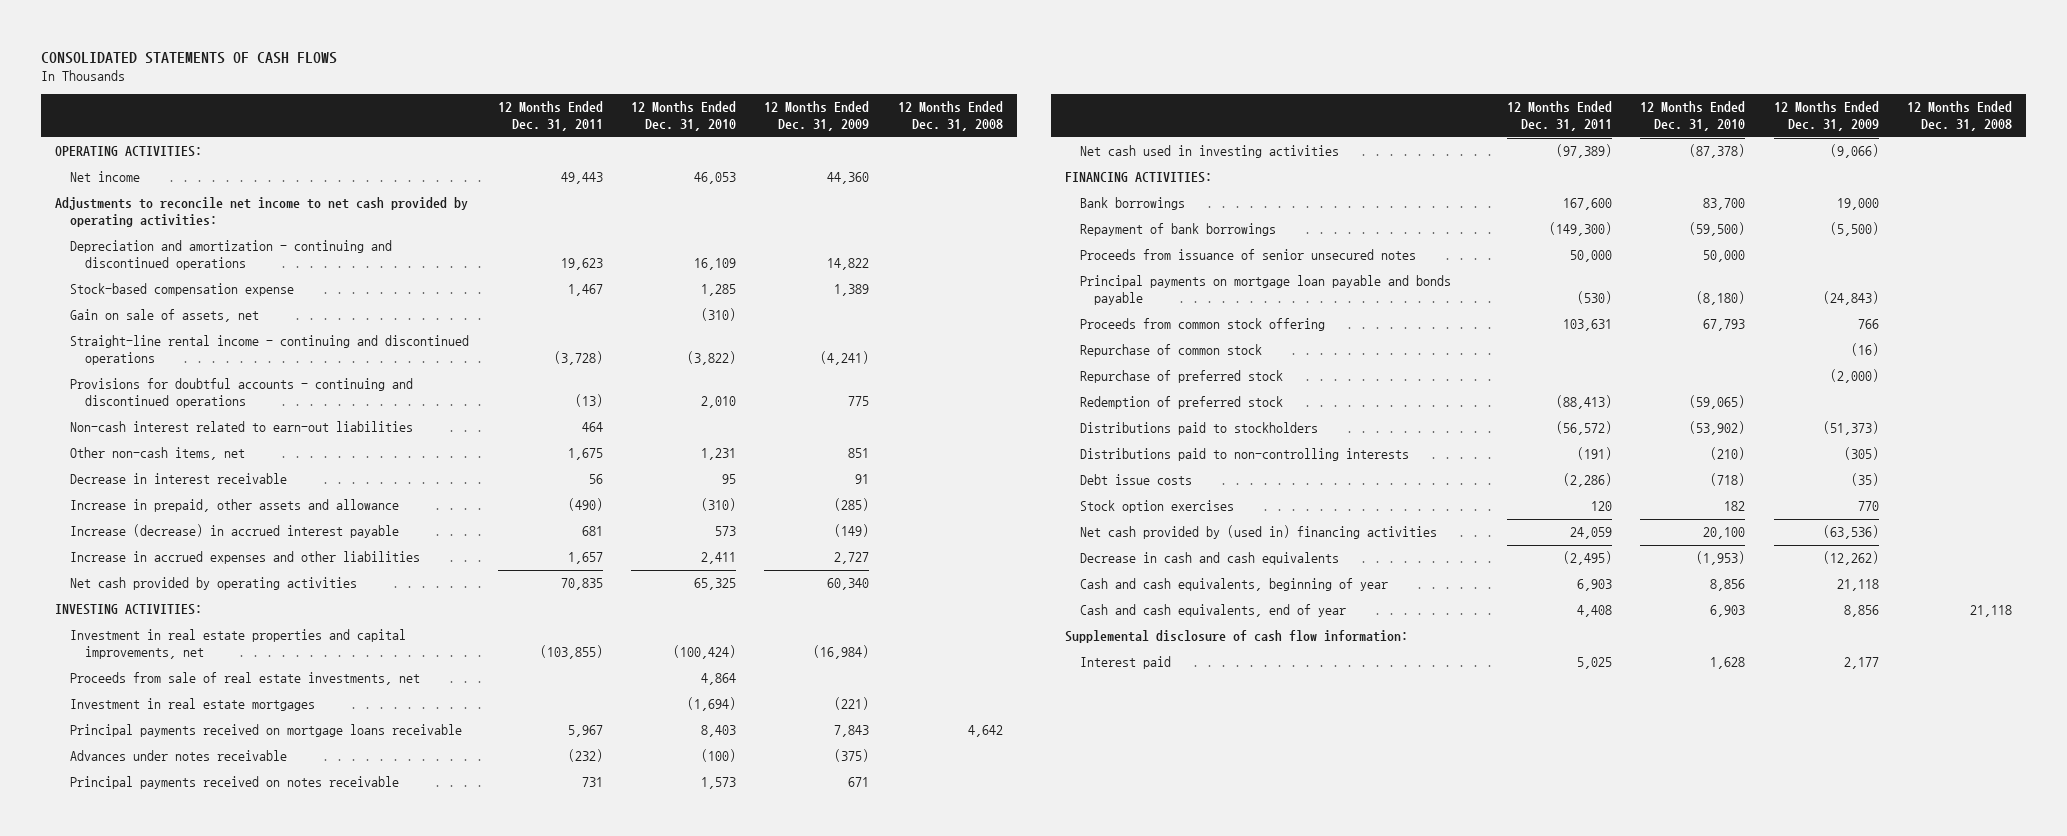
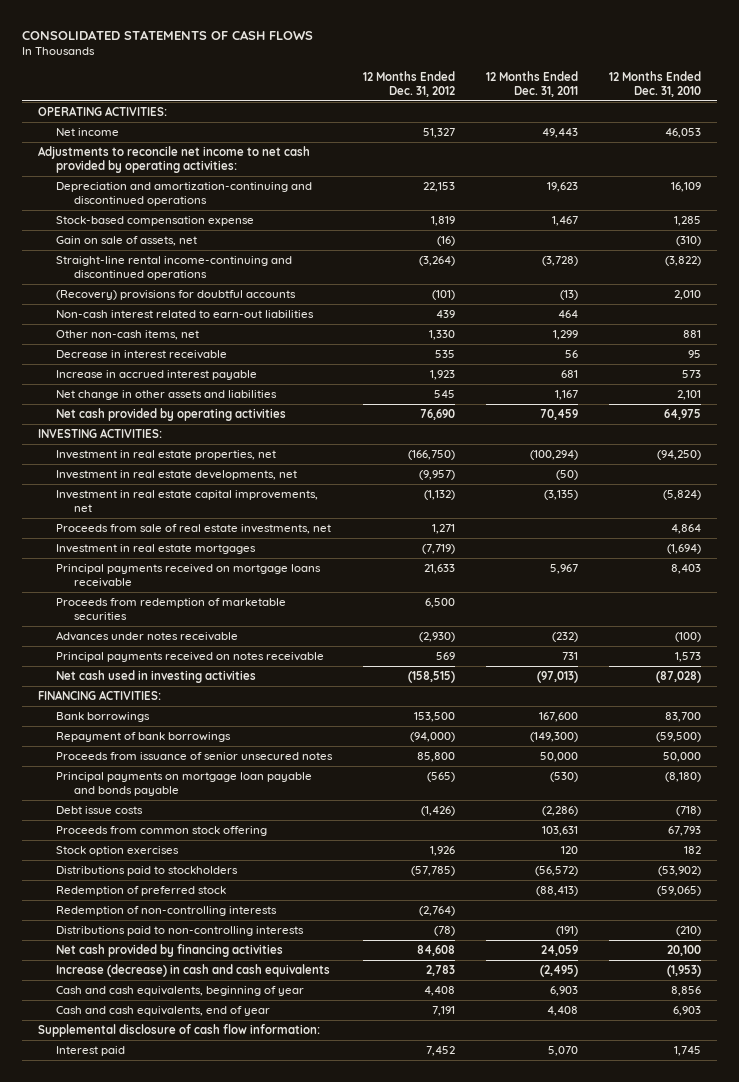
[764,101,870,132] 12 Months Ended Dec. 31, 2009 -> none
[897,101,1003,132] 12 Months Ended Dec. 31, 2008 -> none
none -> [362,70,455,97] 12 Months Ended Dec. 31, 2012
[70,240,393,271] Depreciation and amortization - continuing and discontinued operations -> [55,182,312,206] Depreciation and amortization-continuing and discontinued operations
[70,335,470,366] Straight-line rental income - continuing and discontinued operations -> [55,256,292,280] Straight-line rental income-continuing and discontinued operations
[70,378,414,409] Provisions for doubtful accounts - continuing and discontinued operations -> [55,290,296,301] (Recovery) provisions for doubtful accounts
[567,448,603,461] 1,675 -> [553,330,579,341] 1,299
[700,448,736,461] 1,231 -> [683,330,702,339] 881
[70,499,400,513] Increase in prepaid, other assets and allowance -> none
[70,551,421,565] Increase in accrued expenses and other liabilities -> none
[70,524,400,539] Increase (decrease) in accrued interest payable -> [55,370,257,381] Increase in accrued interest payable
none -> [55,390,277,401] Net change in other assets and liabilities
[560,578,603,591] 70,835 -> [540,409,579,421] 70,459
[693,578,736,591] 65,325 -> [664,409,702,421] 64,975
none -> [55,450,276,461] Investment in real estate properties, net
none -> [55,470,297,481] Investment in real estate developments, net
[70,629,407,660] Investment in real estate properties and capital improvements, net -> [55,490,318,512] Investment in real estate capital improvements, net
[539,645,603,660] (103,855) -> [544,490,579,501] (3,135)
[672,645,736,660] (100,424) -> [663,490,702,501] (5,824)
none -> [55,598,286,620] Proceeds from redemption of marketable securities
[1555,144,1612,159] (97,389) -> [537,671,579,684] (97,013)
[1689,144,1746,159] (87,378) -> [656,671,702,684] (87,028)
[1079,474,1192,486] Debt issue costs -> [55,806,143,815] Debt issue costs
[1079,344,1262,358] Repurchase of common stock -> none
[1079,370,1283,384] Repurchase of preferred stock -> none
[1079,500,1234,514] Stock option exercises -> [55,846,179,857] Stock option exercises
[1079,396,1283,410] Redemption of preferred stock -> [55,886,226,897] Redemption of preferred stock
none -> [55,906,277,917] Redemption of non-controlling interests
[1079,525,1437,540] Net cash provided by (used in) financing activities -> [55,944,283,958] Net cash provided by financing activities
[1079,552,1339,566] Decrease in cash and cash equivalents -> [55,964,330,978] Increase (decrease) in cash and cash equivalents
[1576,657,1612,670] 5,025 -> [548,1046,579,1057] 5,070
[1710,657,1746,670] 1,628 -> [674,1046,702,1057] 1,745

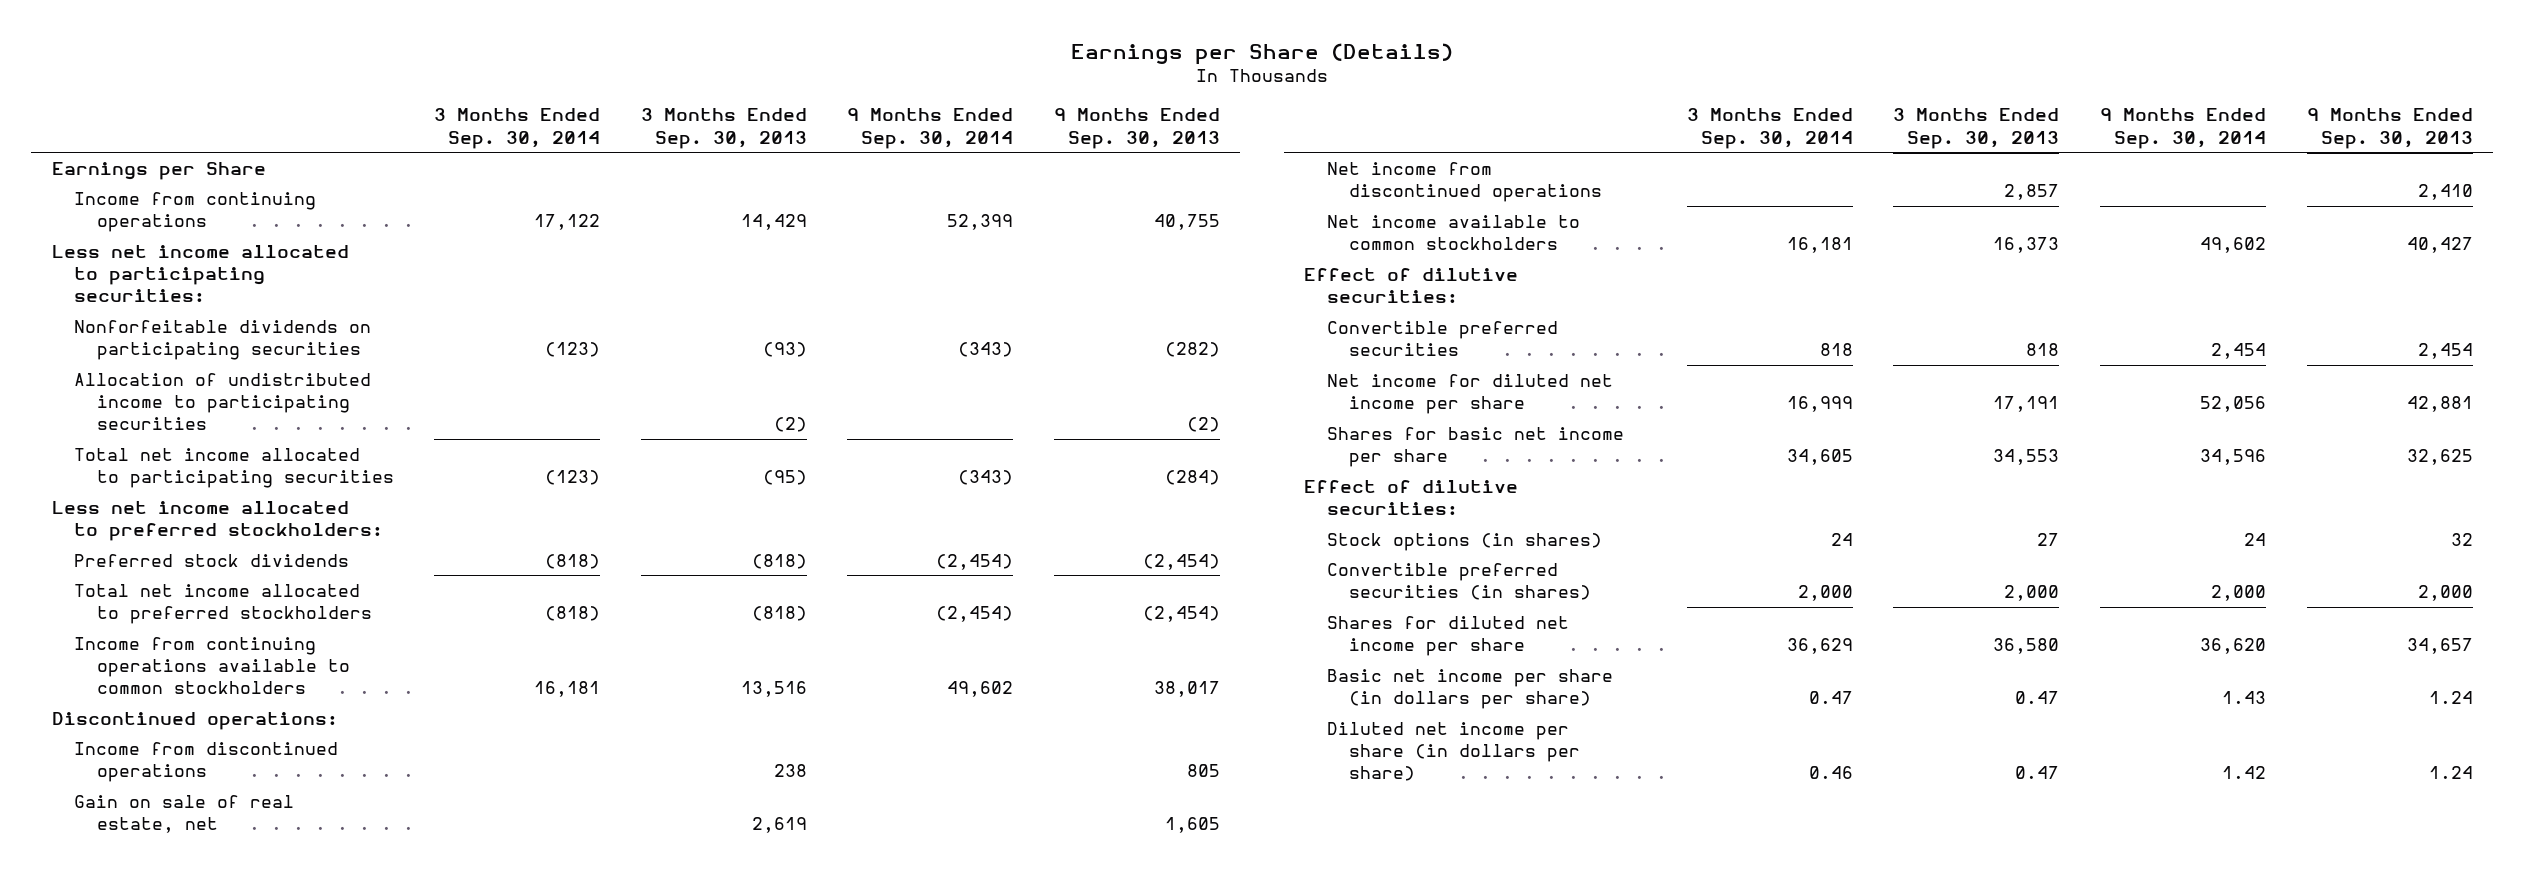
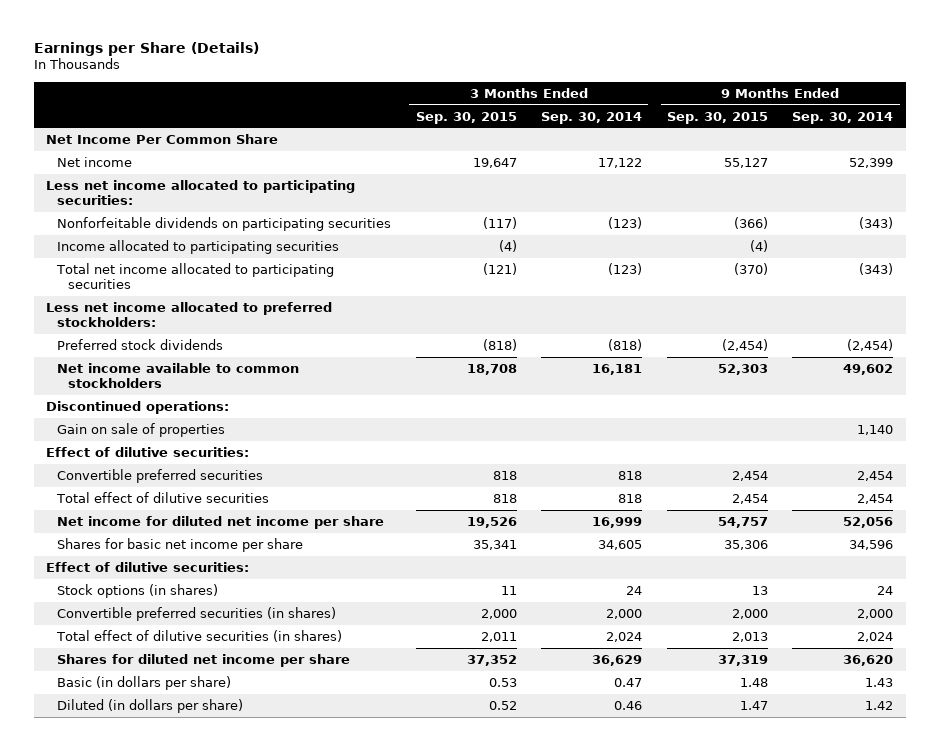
[640,108,807,149] 3 Months Ended Sep. 30, 2013 -> none
[1053,108,1220,149] 9 Months Ended Sep. 30, 2013 -> none
none -> [415,111,517,124] Sep. 30, 2015
none -> [666,111,768,124] Sep. 30, 2015
[51,161,266,180] Earnings per Share -> [46,133,279,144] Net Income Per Common Share
[74,191,317,233] Income from continuing operations -> [56,156,132,167] Net income
[74,372,372,431] Allocation of undistributed income to participating securities -> [56,239,339,254] Income allocated to participating securities
[74,583,372,625] Total net income allocated to preferred stockholders -> none
[74,636,350,695] Income from continuing operations available to common stockholders -> none
[74,741,339,783] Income from discontinued operations -> none
[74,794,295,834] Gain on sale of real estate, net -> none
[1326,161,1603,203] Net income from discontinued operations -> none
[51,711,338,730] Discontinued operations: -> [46,400,230,414] Discontinued operations:
none -> [56,422,225,437] Gain on sale of properties
none -> [55,491,269,503] Total effect of dilutive securities
none -> [55,629,342,642] Total effect of dilutive securities (in shares)
[1326,668,1613,710] Basic net income per share (in dollars per share) -> [56,675,231,690] Basic (in dollars per share)
[1326,721,1581,782] Diluted net income per share (in dollars per share) -> [56,698,243,713] Diluted (in dollars per share)

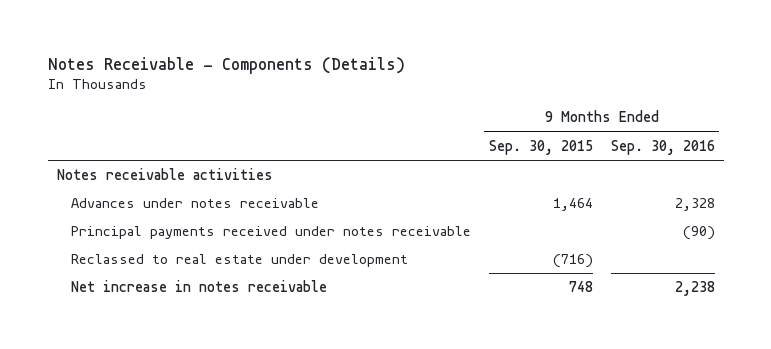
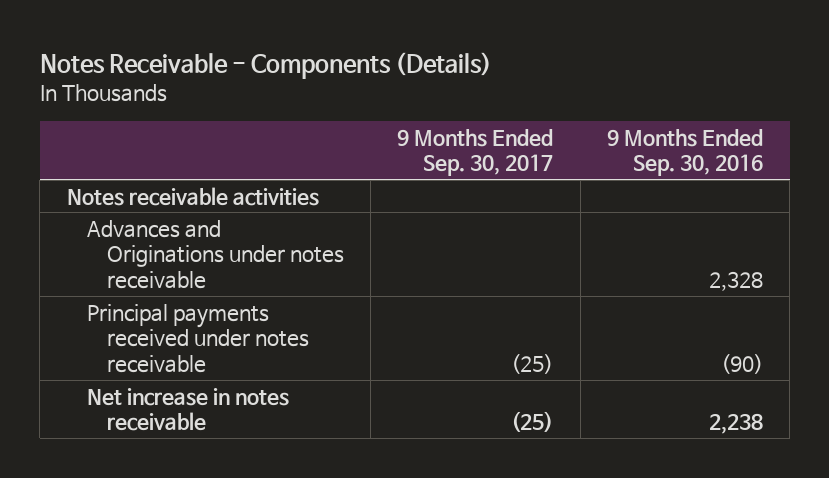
[488,139,593,155] Sep. 30, 2015 -> none
none -> [397,128,554,177] 9 Months Ended Sep. 30, 2017
[70,198,319,209] Advances under notes receivable -> [86,219,344,290] Advances and Originations under notes receivable
[70,254,408,268] Reclassed to real estate under development -> none

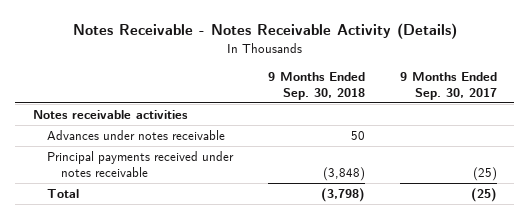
[39,52,492,80] Notes Receivable - Components (Details) -> [72,23,457,40] Notes Receivable - Notes Receivable Activity (Details)
[606,128,763,177] 9 Months Ended Sep. 30, 2016 -> none
none -> [267,71,365,100] 9 Months Ended Sep. 30, 2018
[86,219,344,290] Advances and Originations under notes receivable -> [46,129,225,140] Advances under notes receivable
[86,387,289,432] Net increase in notes receivable -> [46,188,79,198] Total

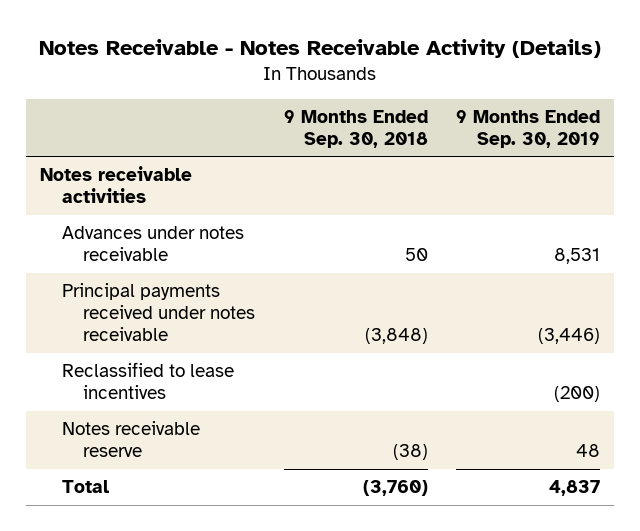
[399,71,497,100] 9 Months Ended Sep. 30, 2017 -> none
none -> [456,109,601,148] 9 Months Ended Sep. 30, 2019
none -> [61,362,234,400] Reclassified to lease incentives
none -> [61,421,200,458] Notes receivable reserve
[320,187,365,202] (3,798) -> [362,480,428,497] (3,760)

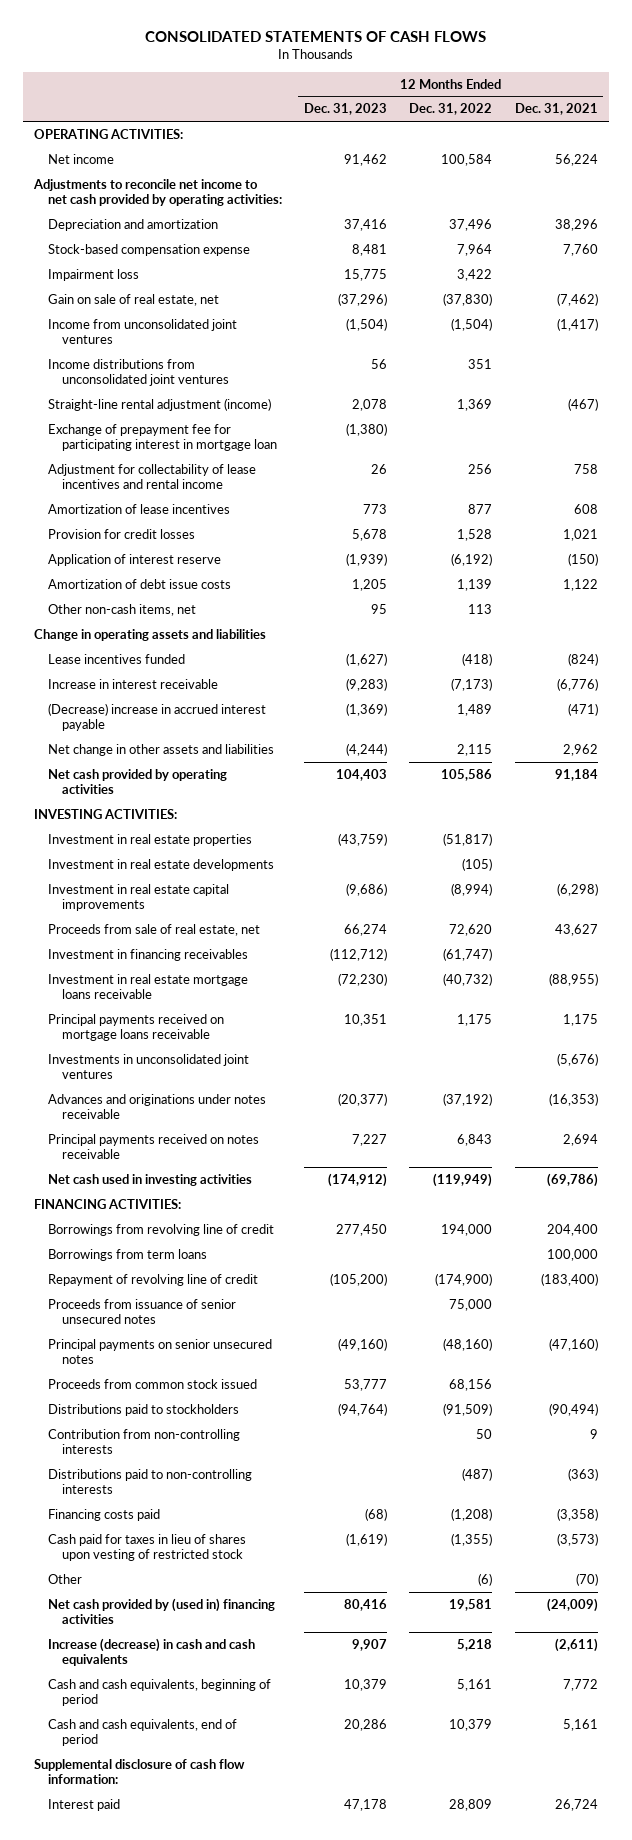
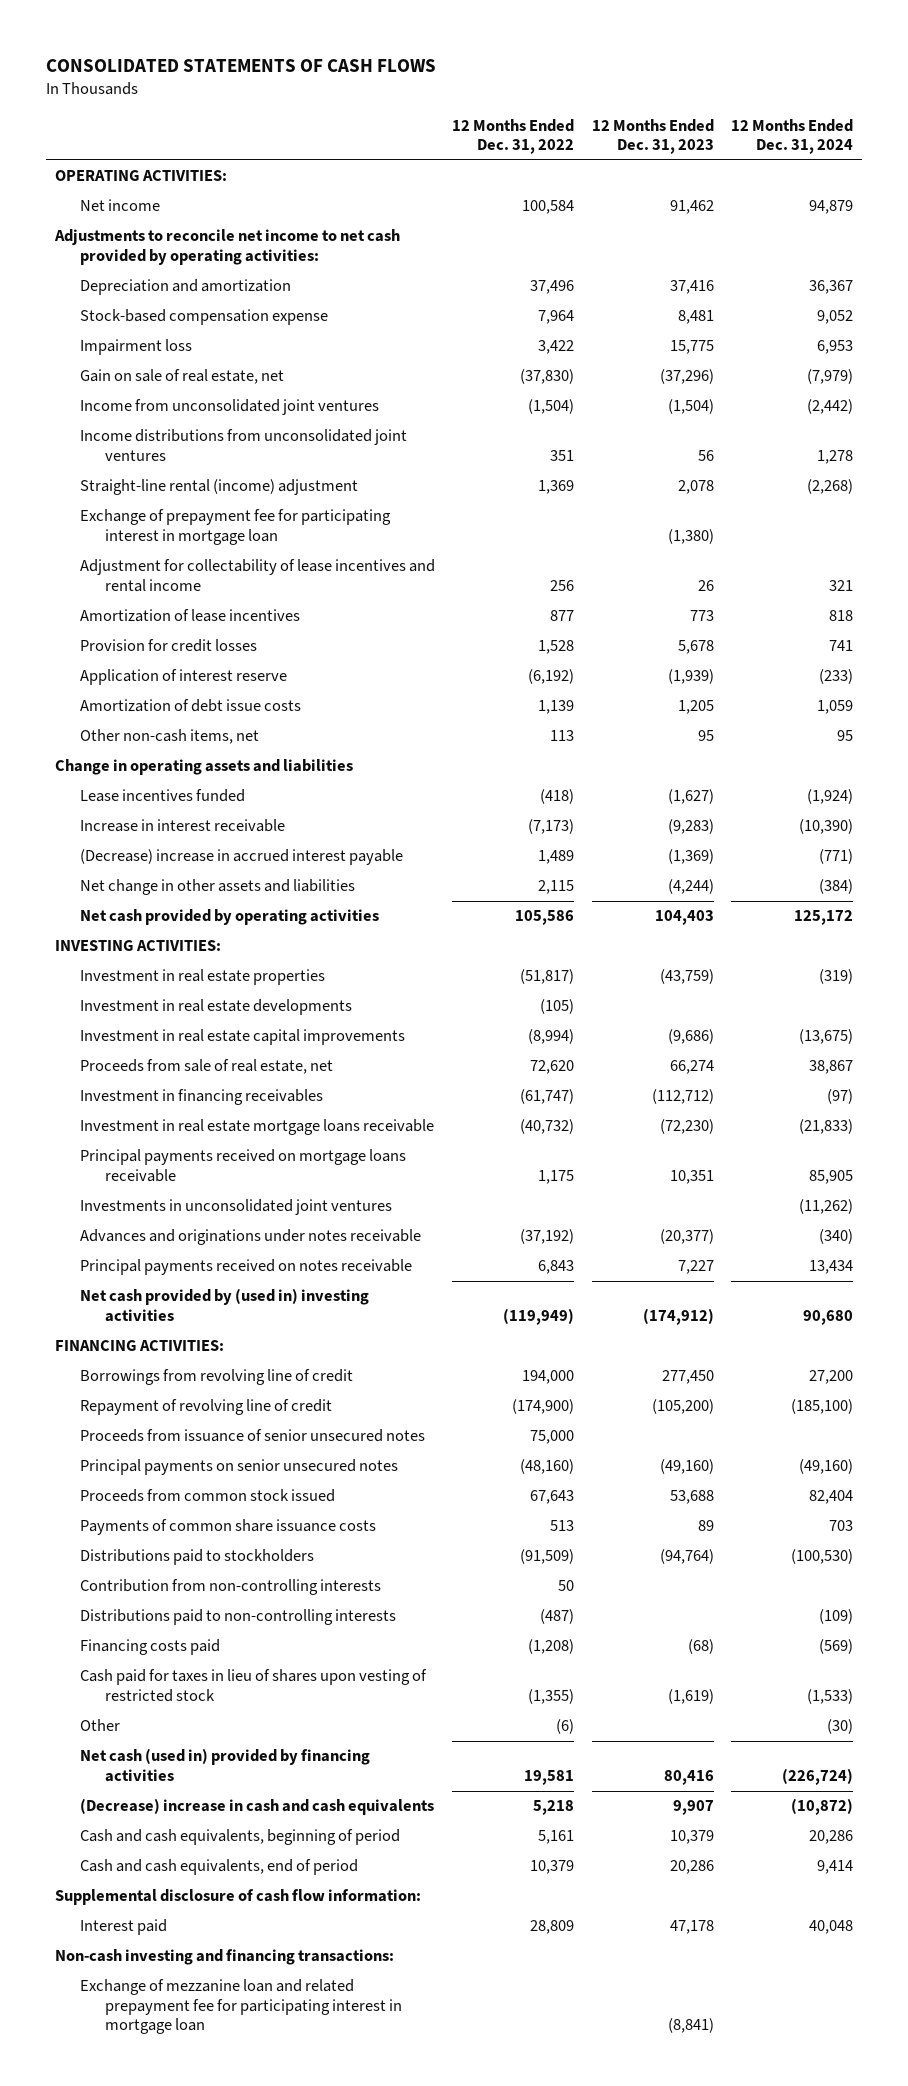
[514,103,598,116] Dec. 31, 2021 -> none
none -> [731,118,854,155] 12 Months Ended Dec. 31, 2024
[47,397,271,411] Straight-line rental adjustment (income) -> [79,479,358,496] Straight-line rental (income) adjustment
[47,1173,252,1186] Net cash used in investing activities -> [79,1288,369,1322] Net cash provided by (used in) investing activities
[47,1248,207,1261] Borrowings from term loans -> none
[344,1378,388,1391] 53,777 -> [669,1490,714,1505] 53,688
[449,1378,493,1391] 68,156 -> [530,1490,575,1505] 67,643
none -> [79,1519,376,1536] Payments of common share issuance costs
[47,1597,275,1624] Net cash provided by (used in) financing activities -> [79,1748,370,1782] Net cash (used in) provided by financing activities
[47,1637,255,1666] Increase (decrease) in cash and cash equivalents -> [79,1798,434,1816] (Decrease) increase in cash and cash equivalents
none -> [54,1949,394,1966] Non-cash investing and financing transactions:
none -> [79,1979,402,2035] Exchange of mezzanine loan and related prepayment fee for participating interest in mortgage loan

